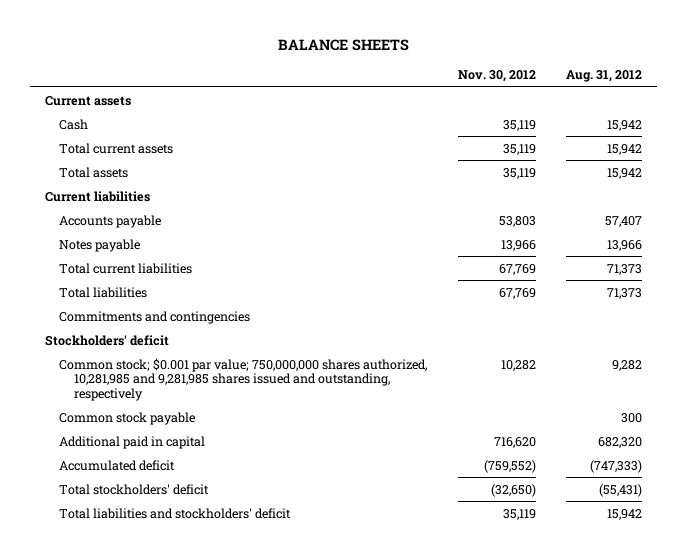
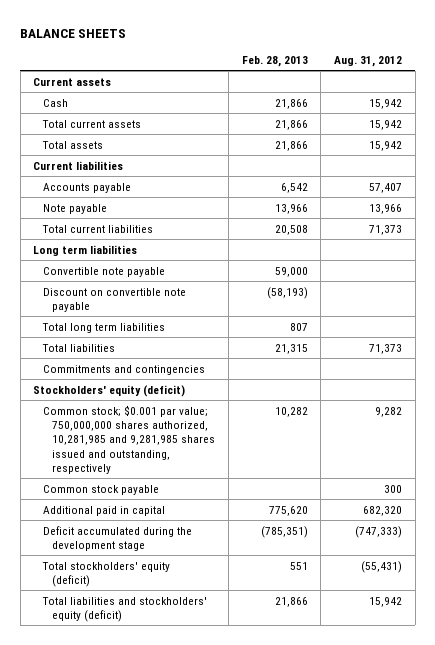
[457,70,536,83] Nov. 30, 2012 -> none
none -> [241,56,308,68] Feb. 28, 2013
[59,238,141,252] Notes payable -> [42,203,107,214] Note payable
none -> [33,244,138,256] Long term liabilities
none -> [42,266,165,277] Convertible note payable
none -> [42,287,186,312] Discount on convertible note payable
none -> [41,322,165,333] Total long term liabilities
[45,334,170,346] Stockholders' deficit -> [33,384,186,397] Stockholders' equity (deficit)
[59,459,176,471] Accumulated deficit -> [42,525,192,551] Deficit accumulated during the development stage
[59,483,210,495] Total stockholders' deficit -> [41,561,170,587] Total stockholders' equity (deficit)
[59,507,292,519] Total liabilities and stockholders' deficit -> [41,596,207,622] Total liabilities and stockholders' equity (deficit)

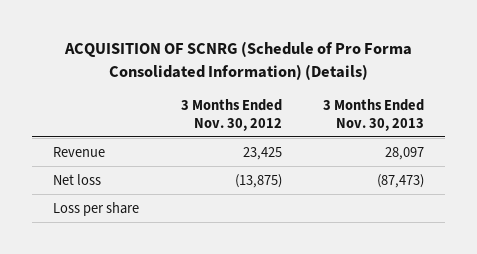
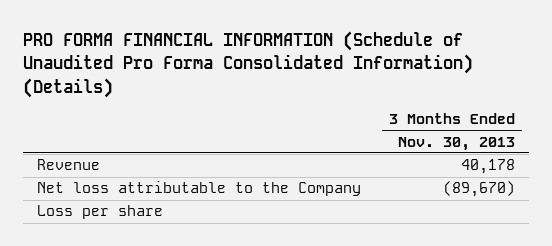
[63,41,412,80] ACQUISITION OF SCNRG (Schedule of Pro Forma Consolidated Information) (Details) -> [23,31,474,98] PRO FORMA FINANCIAL INFORMATION (Schedule of Unaudited Pro Forma Consolidated Information) (Details)
[180,98,282,131] 3 Months Ended Nov. 30, 2012 -> none
[385,146,425,160] 28,097 -> [460,159,515,175] 40,178
[52,173,101,185] Net loss -> [37,181,362,197] Net loss attributable to the Company
[377,173,425,188] (87,473) -> [442,181,515,198] (89,670)

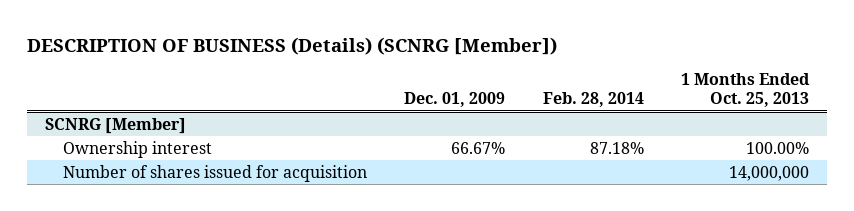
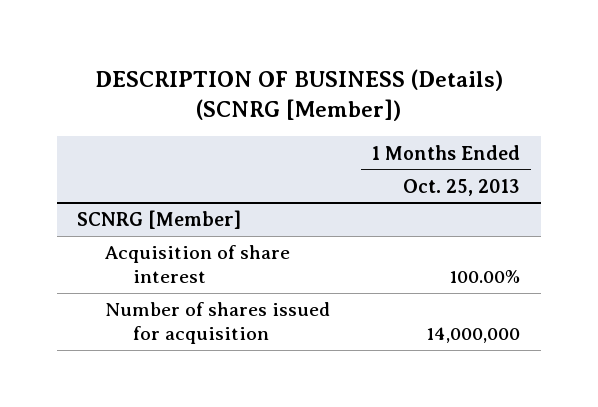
[404,92,506,108] Dec. 01, 2009 -> none
[542,92,644,108] Feb. 28, 2014 -> none
[63,140,213,158] Ownership interest -> none
none -> [105,245,291,284] Acquisition of share interest

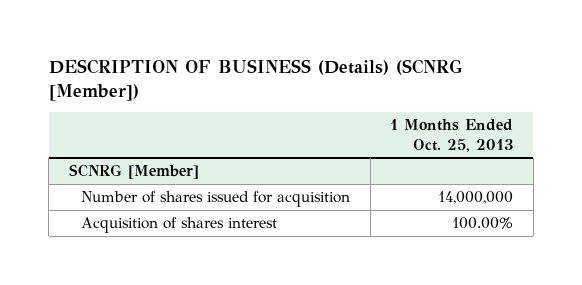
[105,245,291,284] Acquisition of share interest -> none
none -> [81,217,278,234] Acquisition of shares interest

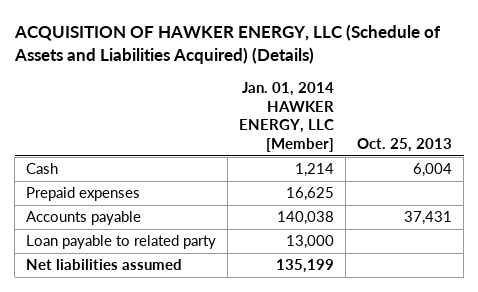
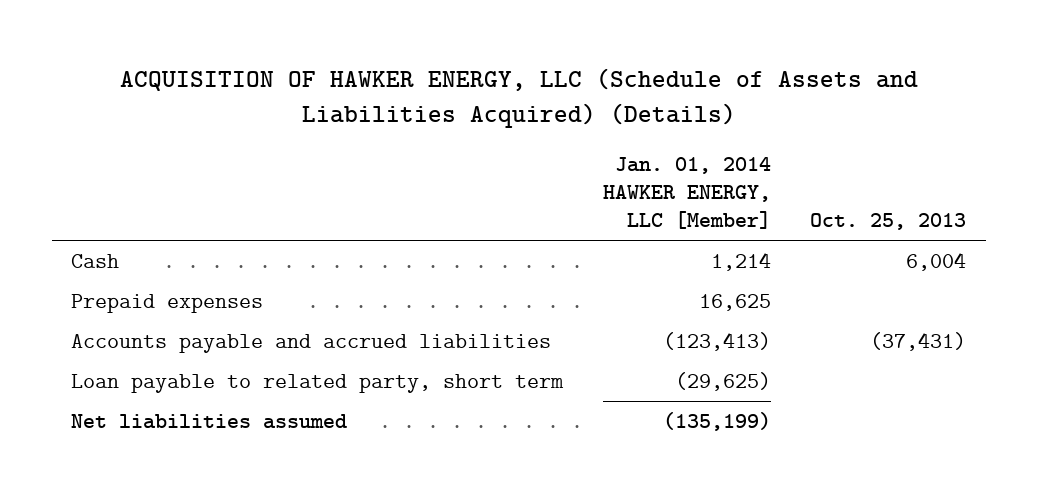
[26,211,142,226] Accounts payable -> [71,333,552,353] Accounts payable and accrued liabilities
[277,211,335,226] 140,038 -> [662,331,771,351] (123,413)
[404,211,453,226] 37,431 -> [870,331,967,351] (37,431)
[26,235,217,250] Loan payable to related party -> [71,373,565,393] Loan payable to related party, short term
[286,235,335,250] 13,000 -> [674,371,771,391] (29,625)
[276,259,335,274] 135,199 -> [662,411,771,431] (135,199)

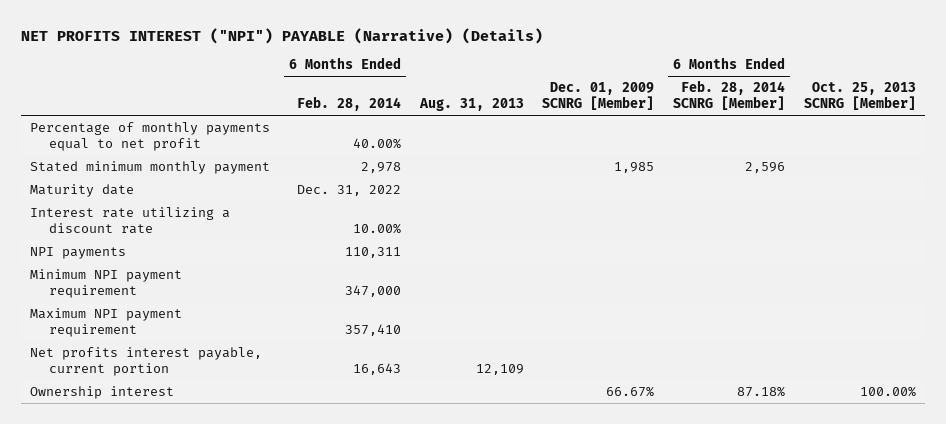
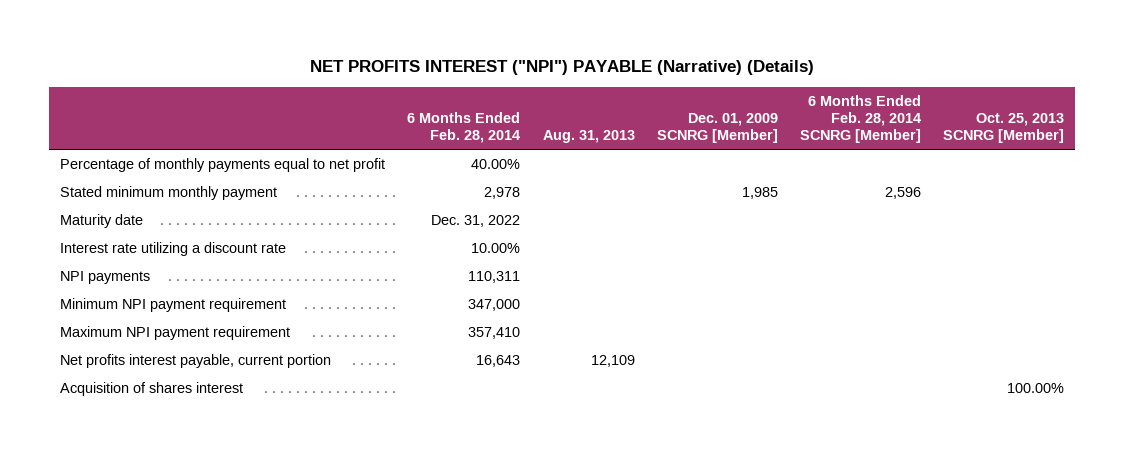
[30,385,175,399] Ownership interest -> none
none -> [60,382,244,397] Acquisition of shares interest

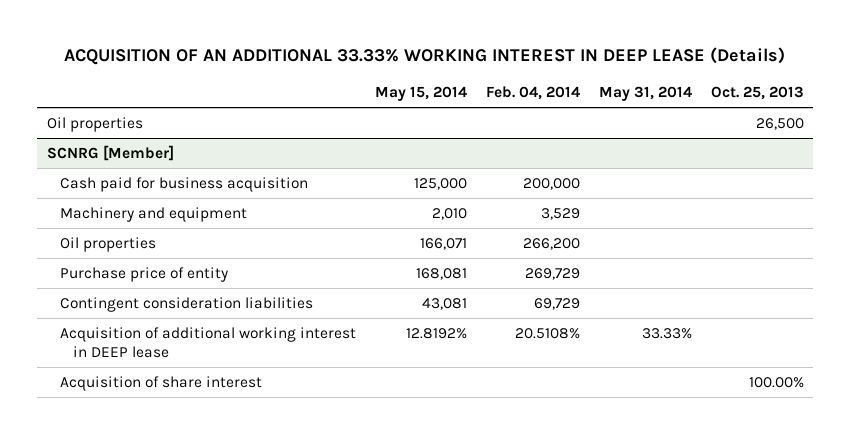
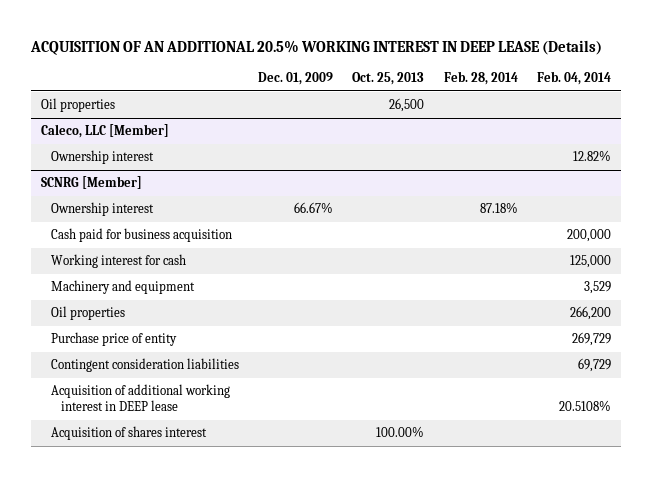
[64,47,786,66] ACQUISITION OF AN ADDITIONAL 33.33% WORKING INTEREST IN DEEP LEASE (Details) -> [30,39,603,55] ACQUISITION OF AN ADDITIONAL 20.5% WORKING INTEREST IN DEEP LEASE (Details)
[374,86,467,102] May 15, 2014 -> none
[598,86,692,102] May 31, 2014 -> none
none -> [258,72,334,86] Dec. 01, 2009
none -> [443,71,518,86] Feb. 28, 2014
none -> [40,124,169,139] Caleco, LLC [Member]
none -> [50,150,154,165] Ownership interest
none -> [50,202,154,217] Ownership interest
none -> [50,254,186,269] Working interest for cash
[59,376,262,392] Acquisition of share interest -> [50,426,207,441] Acquisition of shares interest

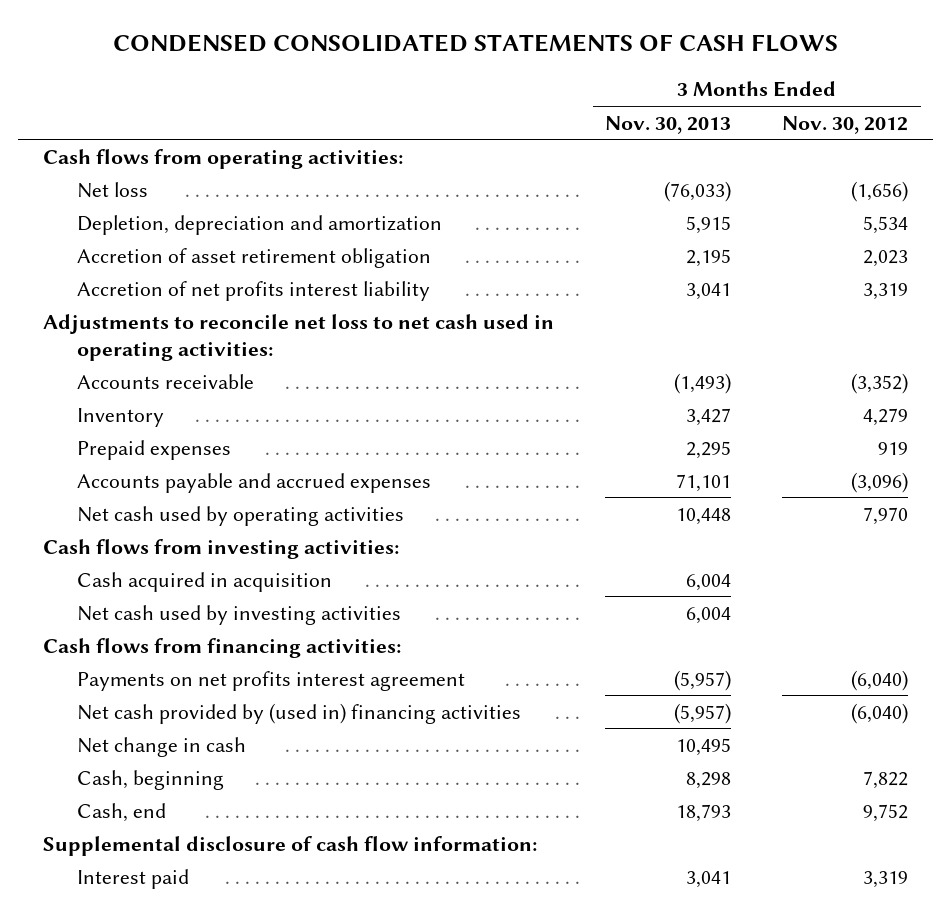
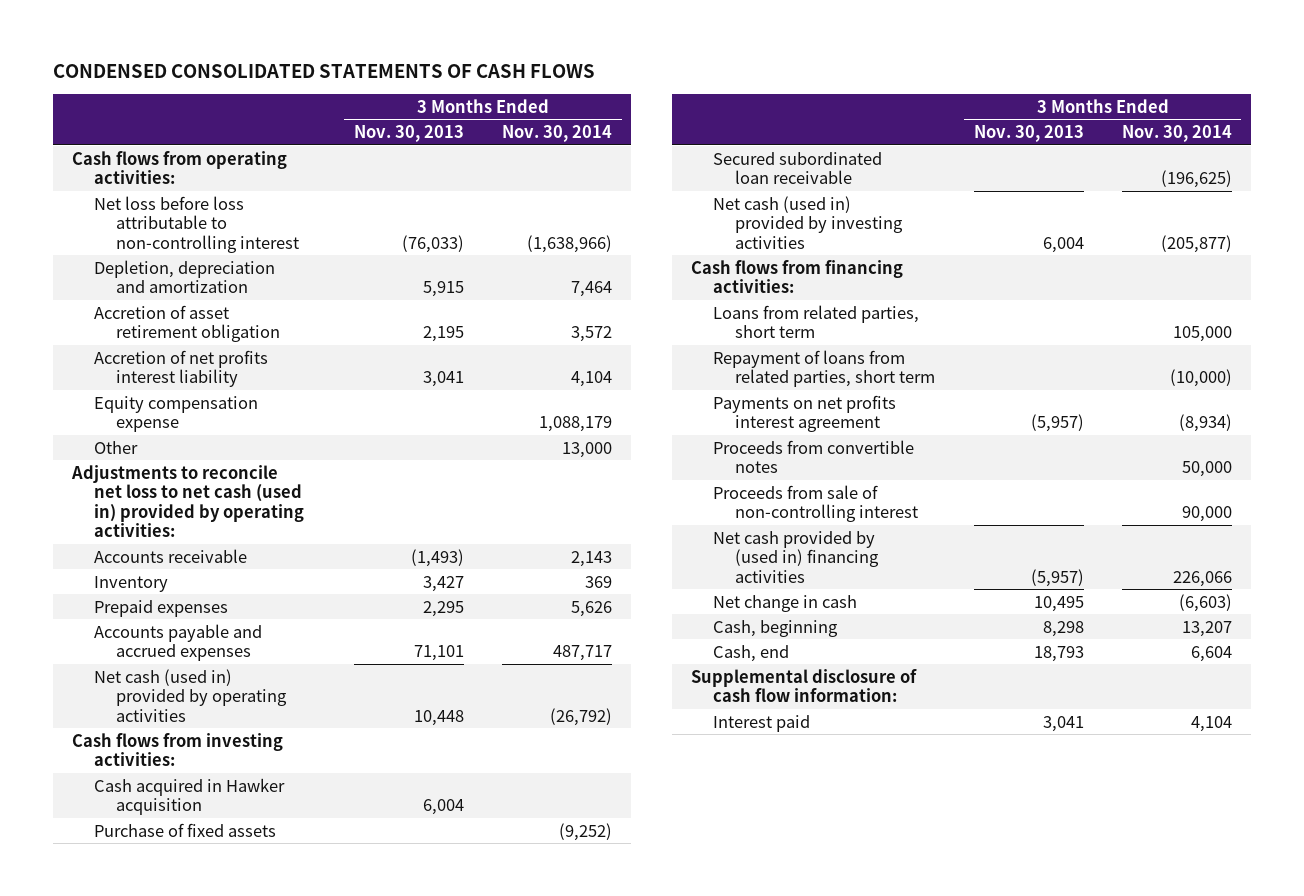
[782,115,909,134] Nov. 30, 2012 -> none
none -> [502,125,613,143] Nov. 30, 2014
[77,181,149,198] Net loss -> [93,195,299,253] Net loss before loss attributable to non-controlling interest
none -> [93,395,258,433] Equity compensation expense
none -> [93,440,138,454] Other
[43,313,555,361] Adjustments to reconcile net loss to net cash used in operating activities: -> [70,464,304,537] Adjustments to reconcile net loss to net cash (used in) provided by operating activities:
[77,505,405,526] Net cash used by operating activities -> [93,668,287,722] Net cash (used in) provided by operating activities
[77,571,333,592] Cash acquired in acquisition -> [93,777,285,816] Cash acquired in Hawker acquisition
none -> [93,822,276,837] Purchase of fixed assets
none -> [713,151,883,185] Secured subordinated loan receivable
[77,604,402,625] Net cash used by investing activities -> [713,195,904,249] Net cash (used in) provided by investing activities
none -> [713,304,920,339] Loans from related parties, short term
none -> [713,349,936,388] Repayment of loans from related parties, short term
none -> [713,439,915,474] Proceeds from convertible notes
none -> [713,484,919,523] Proceeds from sale of non-controlling interest

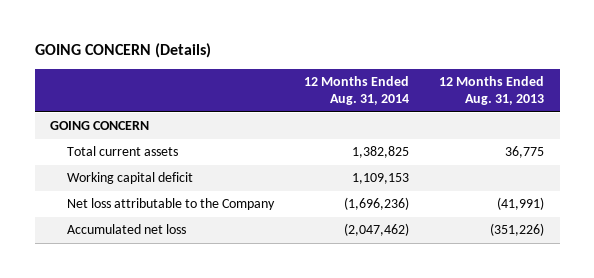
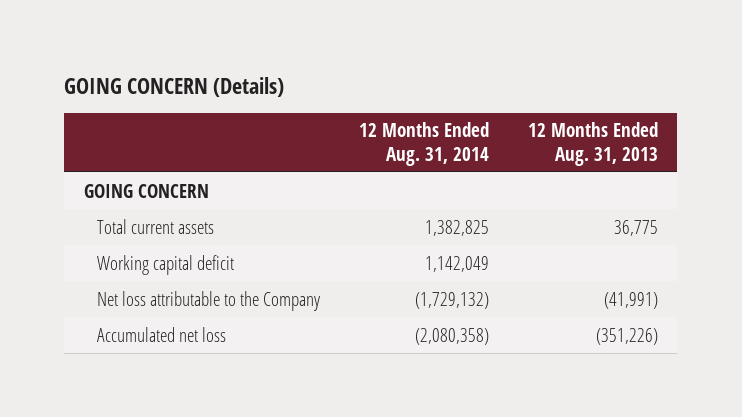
[351,173,409,185] 1,109,153 -> [425,255,490,272] 1,142,049
[343,197,409,211] (1,696,236) -> [415,291,490,309] (1,729,132)
[343,223,409,237] (2,047,462) -> [415,327,490,345] (2,080,358)

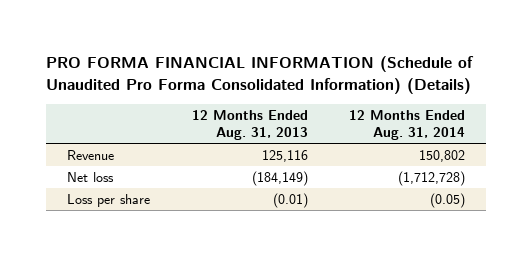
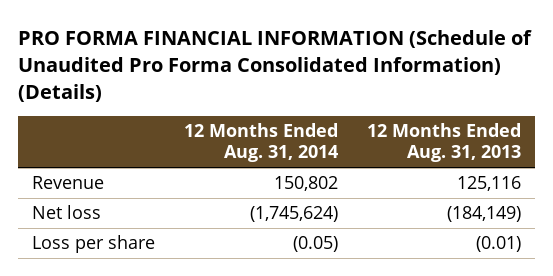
[397,171,465,187] (1,712,728) -> [250,206,339,223] (1,745,624)

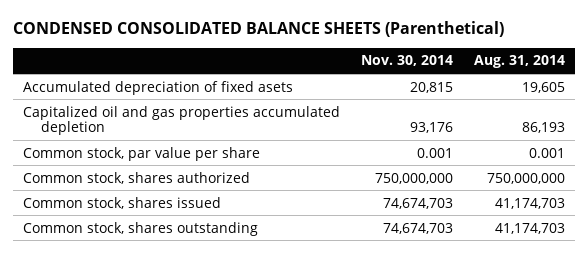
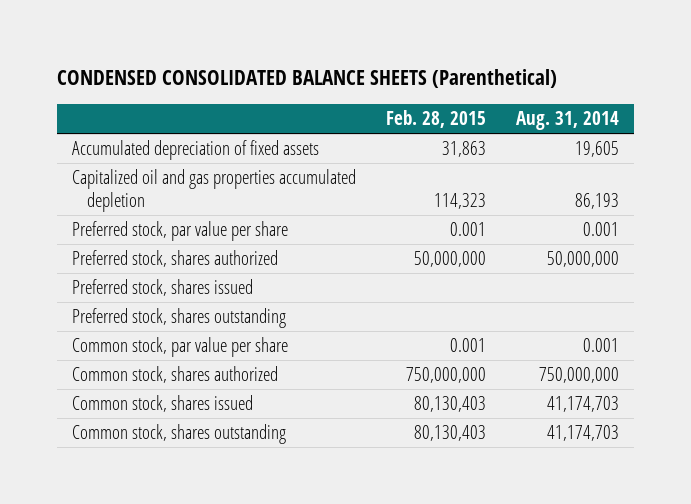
[360,55,453,67] Nov. 30, 2014 -> none
none -> [385,110,486,129] Feb. 28, 2015
[23,80,294,95] Accumulated depreciation of fixed asets -> [71,140,319,161] Accumulated depreciation of fixed assets
none -> [71,221,288,242] Preferred stock, par value per share
none -> [71,250,278,268] Preferred stock, shares authorized
none -> [71,279,253,297] Preferred stock, shares issued
none -> [71,308,286,329] Preferred stock, shares outstanding

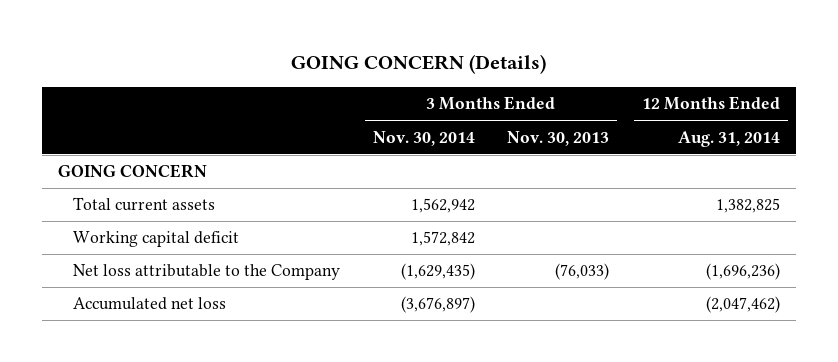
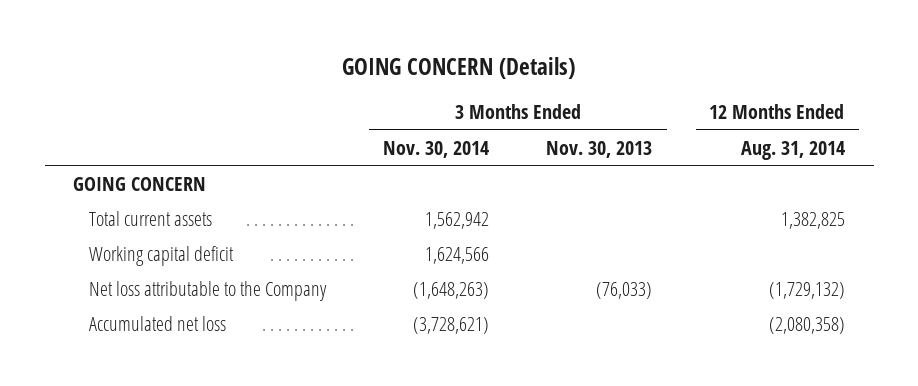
[410,231,475,247] 1,572,842 -> [425,246,490,264] 1,624,566
[400,263,475,281] (1,629,435) -> [413,281,490,299] (1,648,263)
[705,263,780,281] (1,696,236) -> [768,281,845,299] (1,729,132)
[400,296,475,314] (3,676,897) -> [413,316,490,334] (3,728,621)
[705,296,780,314] (2,047,462) -> [768,316,845,334] (2,080,358)

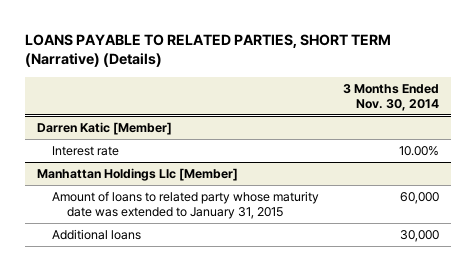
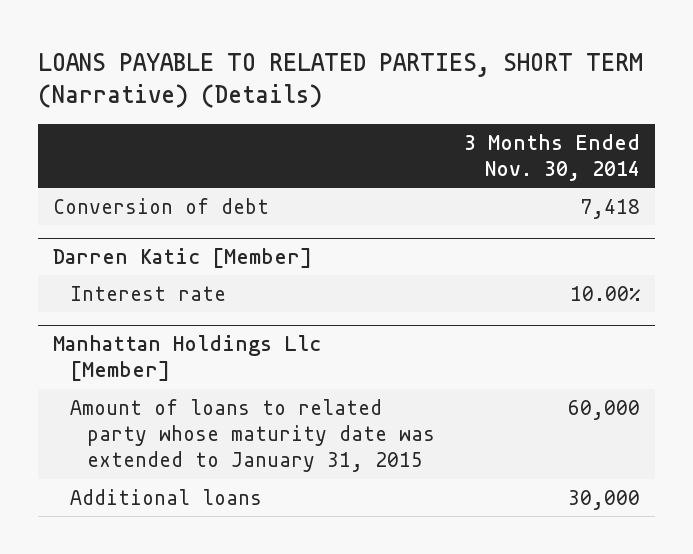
none -> [53,197,270,214] Conversion of debt

